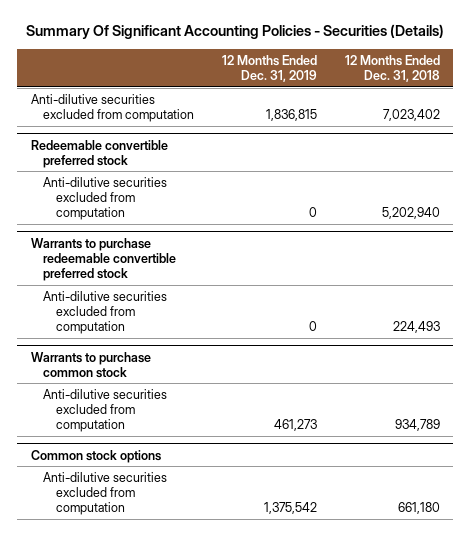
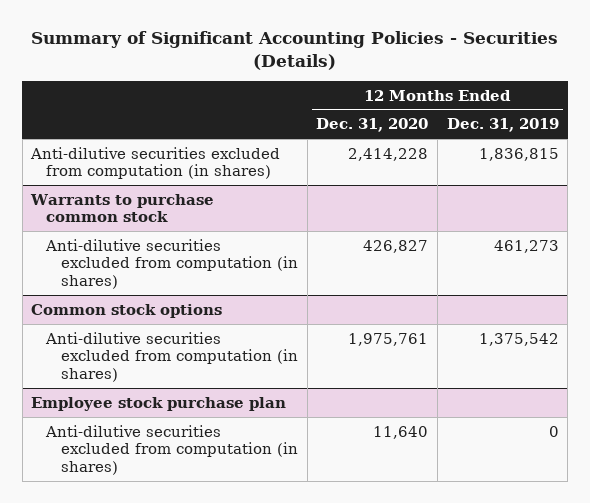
[26,24,445,40] Summary Of Significant Accounting Policies - Securities (Details) -> [30,31,558,70] Summary of Significant Accounting Policies - Securities (Details)
[344,54,440,83] 12 Months Ended Dec. 31, 2018 -> none
none -> [316,118,429,133] Dec. 31, 2020
[30,139,168,168] Redeemable convertible preferred stock -> none
[43,176,168,221] Anti-dilutive securities excluded from computation -> none
[30,237,177,281] Warrants to purchase redeemable convertible preferred stock -> none
[43,290,168,335] Anti-dilutive securities excluded from computation -> none
[30,93,195,123] Anti-dilutive securities excluded from computation -> [30,146,281,180] Anti-dilutive securities excluded from computation (in shares)
[43,388,168,433] Anti-dilutive securities excluded from computation -> [45,238,298,289] Anti-dilutive securities excluded from computation (in shares)
[43,471,168,516] Anti-dilutive securities excluded from computation -> [45,331,298,382] Anti-dilutive securities excluded from computation (in shares)
none -> [31,396,287,411] Employee stock purchase plan
none -> [45,424,298,475] Anti-dilutive securities excluded from computation (in shares)

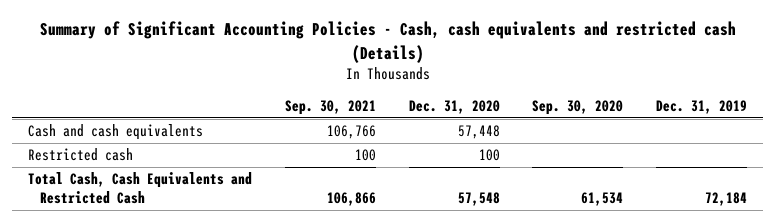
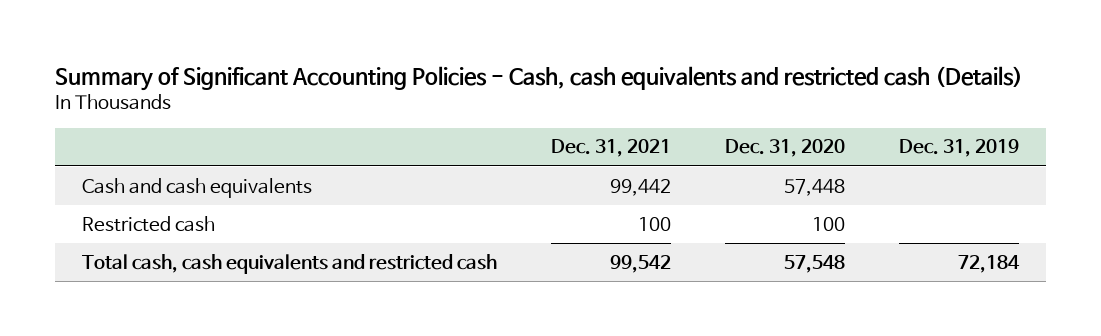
[284,100,376,116] Sep. 30, 2021 -> none
[532,100,624,116] Sep. 30, 2020 -> none
none -> [550,139,671,158] Dec. 31, 2021
[28,172,253,205] Total Cash, Cash Equivalents and Restricted Cash -> [81,253,497,274] Total cash, cash equivalents and restricted cash

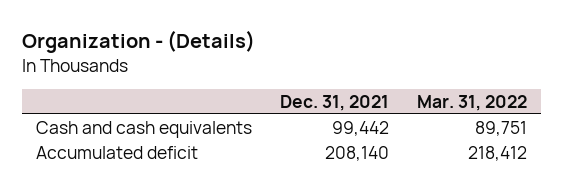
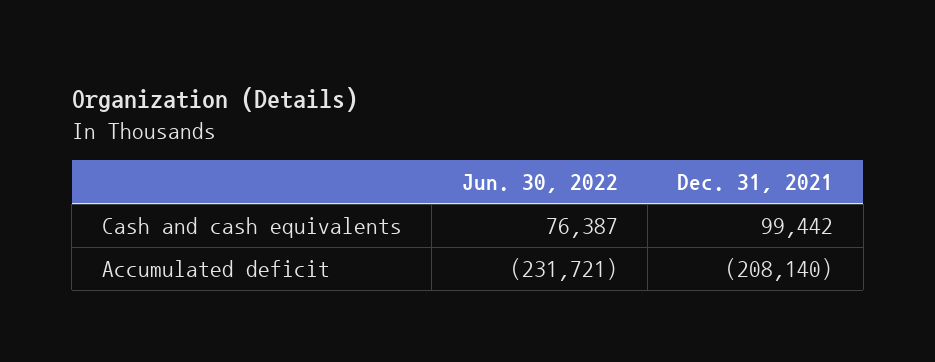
[21,30,255,54] Organization - (Details) -> [71,86,358,112] Organization (Details)
[416,94,527,111] Mar. 31, 2022 -> none
none -> [461,174,618,194] Jun. 30, 2022
[324,145,389,161] 208,140 -> [725,257,834,281] (208,140)

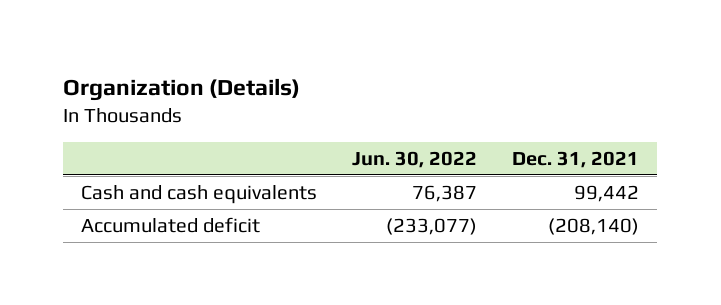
[509,257,618,281] (231,721) -> [386,218,478,236] (233,077)

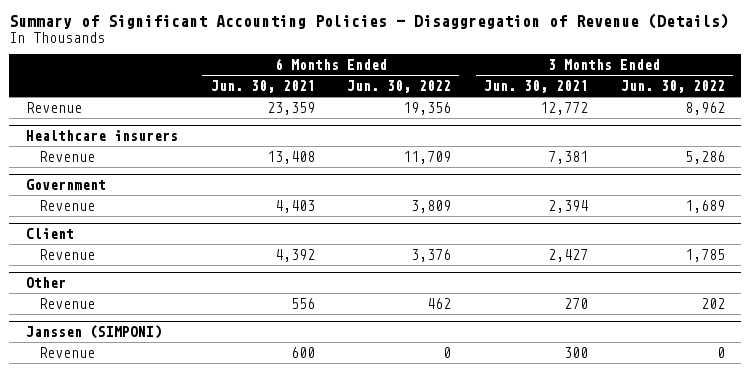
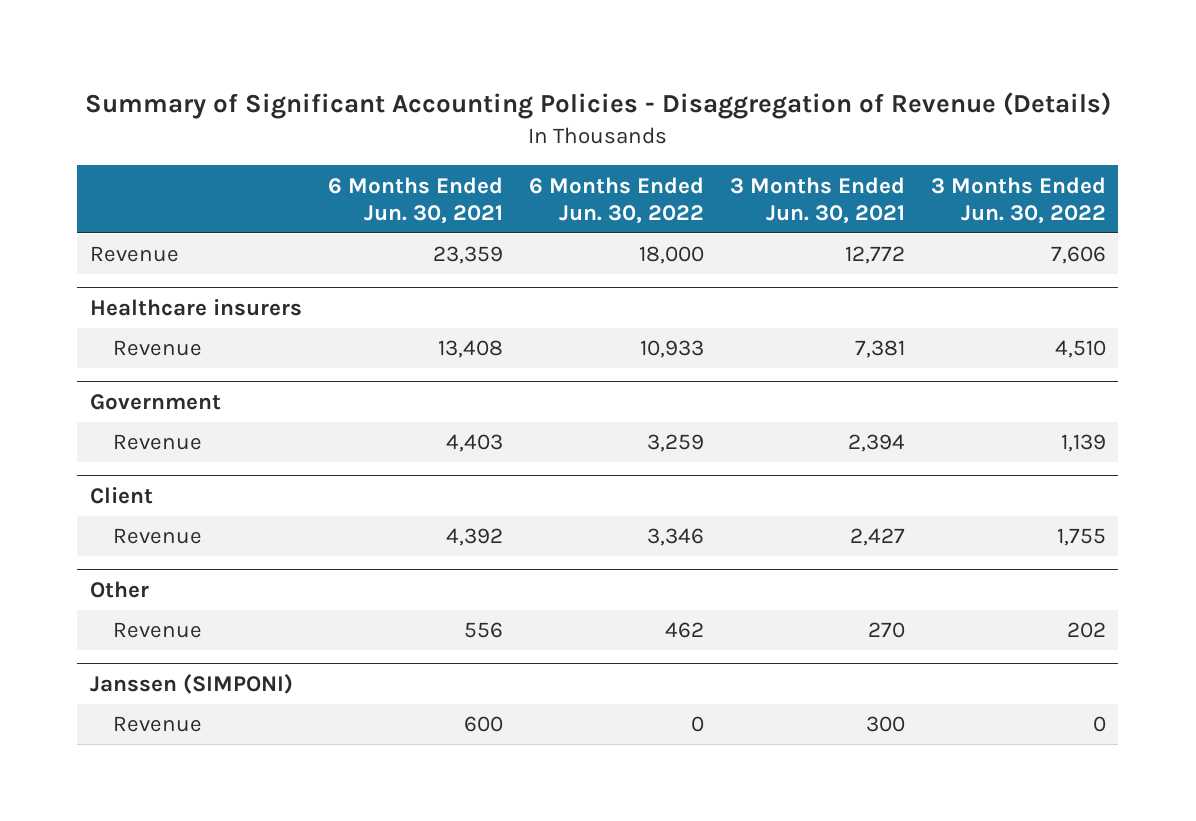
[403,101,452,115] 19,356 -> [638,246,704,265] 18,000
[684,101,725,115] 8,962 -> [1050,246,1106,265] 7,606
[403,150,452,164] 11,709 -> [639,340,704,359] 10,933
[684,150,725,164] 5,286 -> [1054,340,1106,359] 4,510
[411,199,452,213] 3,809 -> [646,434,704,453] 3,259
[684,199,725,213] 1,689 -> [1060,434,1106,453] 1,139
[411,248,452,262] 3,376 -> [646,528,704,547] 3,346
[684,248,725,262] 1,785 -> [1056,528,1106,547] 1,755

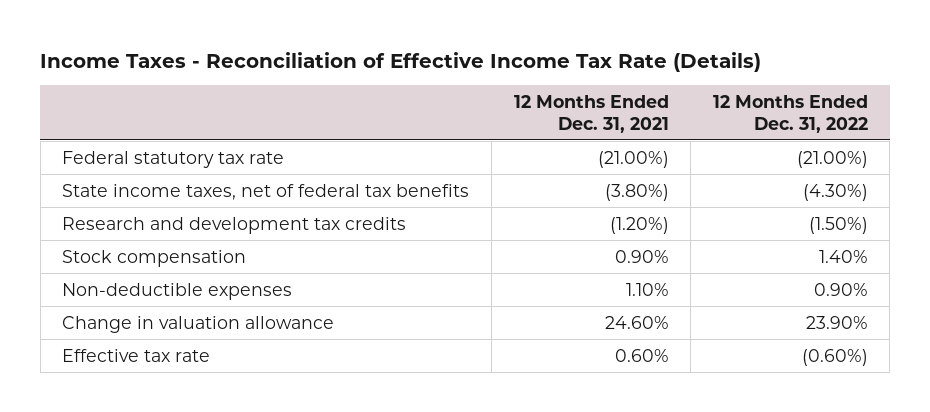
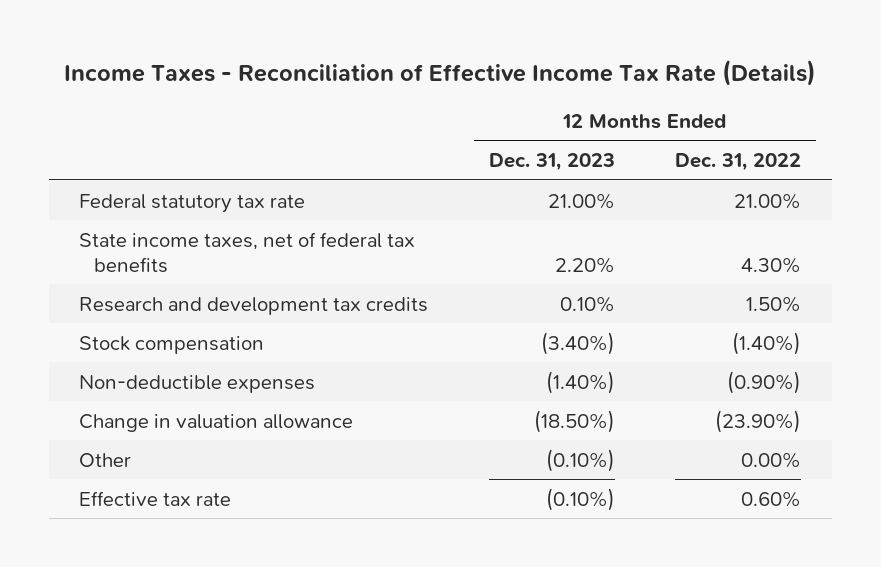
[513,94,669,133] 12 Months Ended Dec. 31, 2021 -> none
none -> [488,153,615,172] Dec. 31, 2023
[796,150,868,168] (21.00%) -> [734,192,802,209] 21.00%
[802,183,868,201] (4.30%) -> [741,256,802,273] 4.30%
[808,216,868,234] (1.50%) -> [746,295,802,312] 1.50%
[818,249,868,263] 1.40% -> [732,331,802,355] (1.40%)
[813,282,868,296] 0.90% -> [727,370,802,394] (0.90%)
[805,315,868,329] 23.90% -> [715,409,802,433] (23.90%)
none -> [79,452,132,467] Other
[801,348,868,366] (0.60%) -> [741,490,802,507] 0.60%

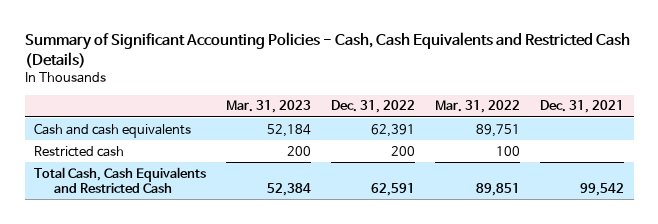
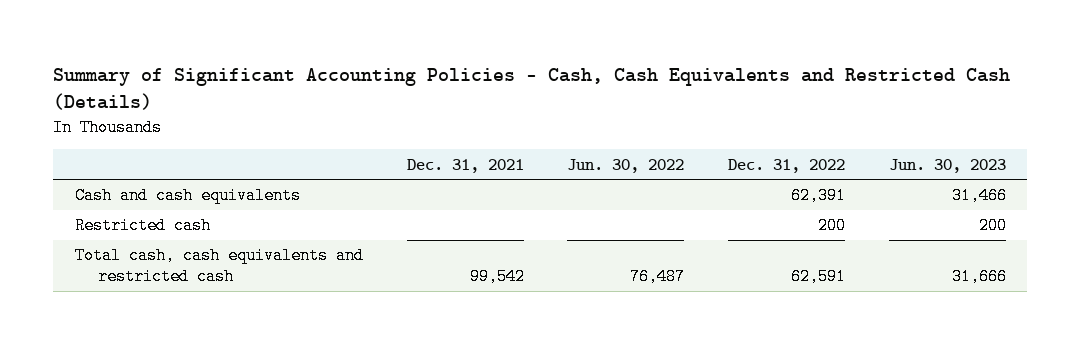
[226,100,312,114] Mar. 31, 2023 -> none
[434,100,520,114] Mar. 31, 2022 -> none
none -> [567,158,685,173] Jun. 30, 2022
none -> [888,158,1006,173] Jun. 30, 2023
[34,166,207,193] Total Cash, Cash Equivalents and Restricted Cash -> [74,247,364,286] Total cash, cash equivalents and restricted cash

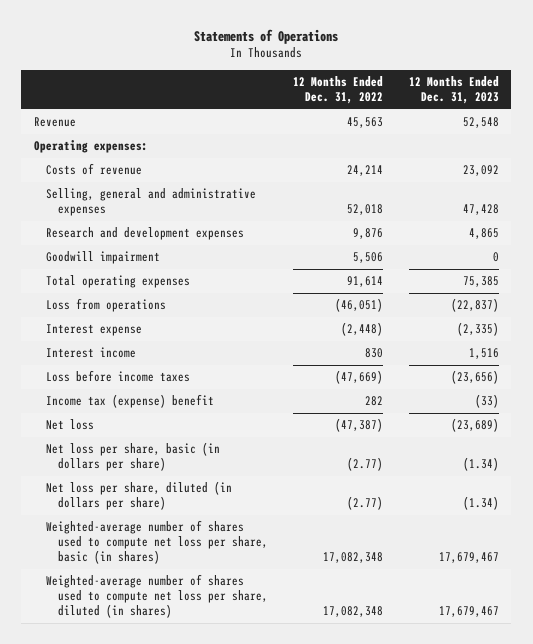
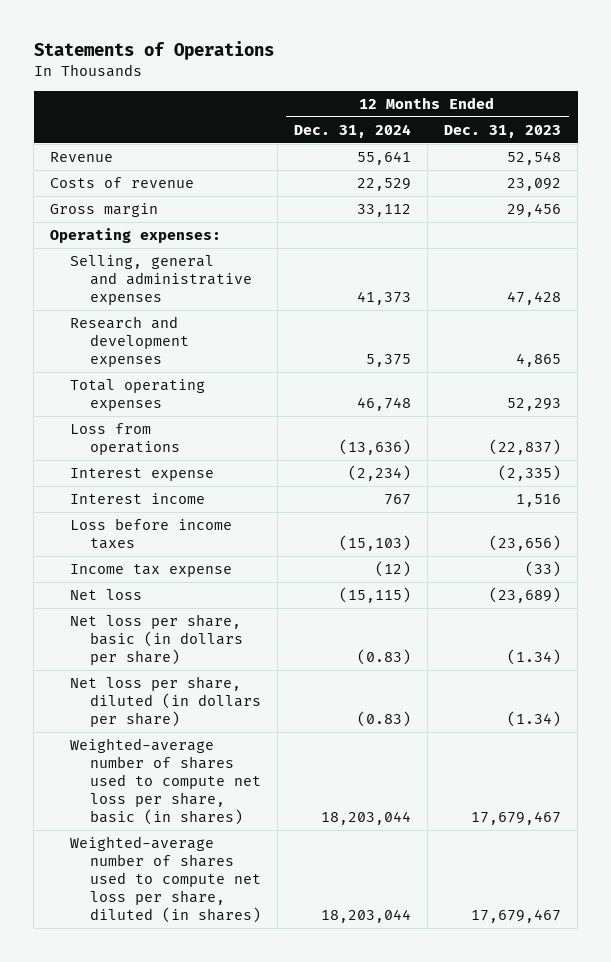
[293,76,384,104] 12 Months Ended Dec. 31, 2022 -> none
none -> [293,123,411,138] Dec. 31, 2024
none -> [50,203,159,218] Gross margin
[34,140,149,154] Operating expenses: -> [50,228,222,244] Operating expenses:
[46,251,161,265] Goodwill impairment -> none
[462,276,499,288] 75,385 -> [506,398,561,412] 52,293
[46,394,215,409] Income tax (expense) benefit -> [70,564,233,578] Income tax expense

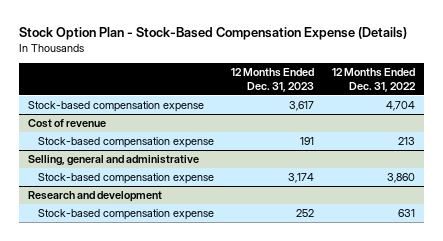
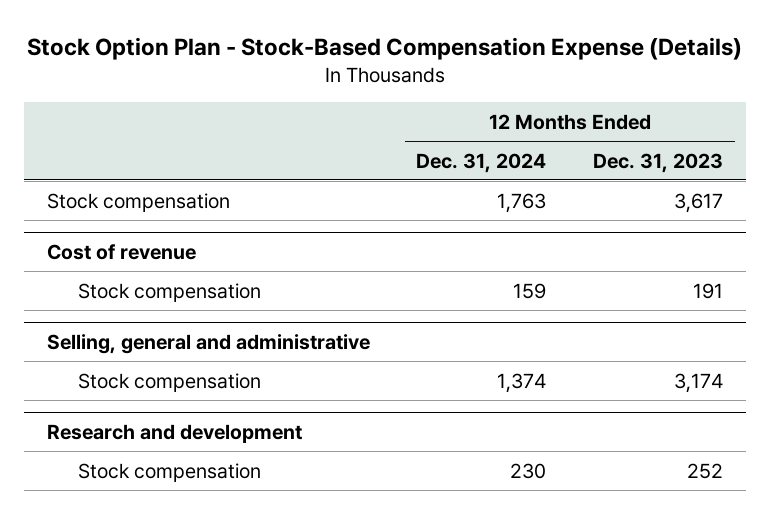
[331,67,416,92] 12 Months Ended Dec. 31, 2022 -> none
none -> [416,152,547,173] Dec. 31, 2024
[28,101,205,113] Stock-based compensation expense -> [46,192,230,212] Stock compensation
[37,137,214,149] Stock-based compensation expense -> [77,282,261,302] Stock compensation
[37,173,214,185] Stock-based compensation expense -> [77,372,261,392] Stock compensation
[37,209,214,221] Stock-based compensation expense -> [77,462,261,482] Stock compensation

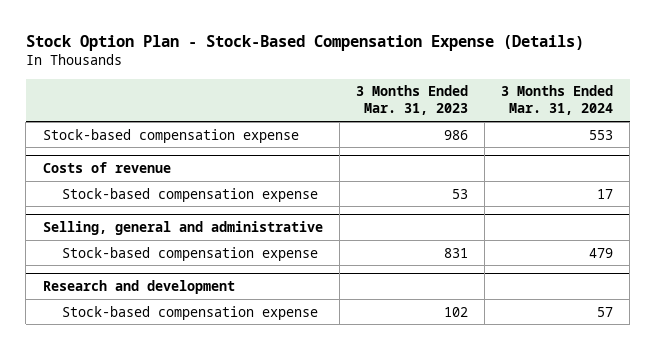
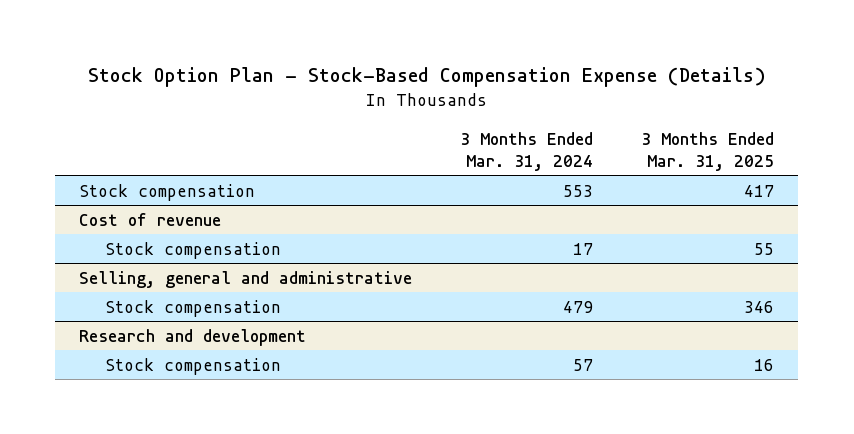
[355,85,468,116] 3 Months Ended Mar. 31, 2023 -> none
none -> [641,131,775,171] 3 Months Ended Mar. 31, 2025
[42,128,299,143] Stock-based compensation expense -> [79,183,256,201] Stock compensation
[42,162,171,174] Costs of revenue -> [79,212,222,226] Cost of revenue
[62,187,319,202] Stock-based compensation expense -> [104,241,281,259] Stock compensation
[62,246,319,261] Stock-based compensation expense -> [104,299,281,317] Stock compensation
[62,305,319,320] Stock-based compensation expense -> [104,357,281,375] Stock compensation

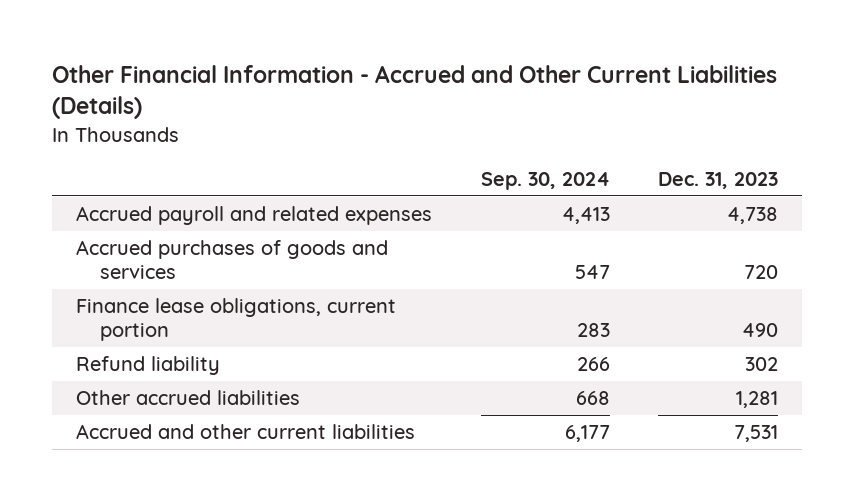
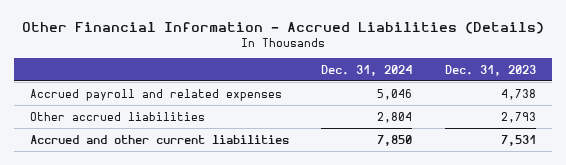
[52,65,778,120] Other Financial Information - Accrued and Other Current Liabilities (Details) -> [21,21,544,34] Other Financial Information - Accrued Liabilities (Details)
[480,171,610,190] Sep. 30, 2024 -> none
none -> [321,64,413,76] Dec. 31, 2024
[76,240,389,279] Accrued purchases of goods and services -> none
[76,298,397,341] Finance lease obligations, current portion -> none
[76,356,221,376] Refund liability -> none
[735,391,778,409] 1,281 -> [500,111,536,123] 2,793

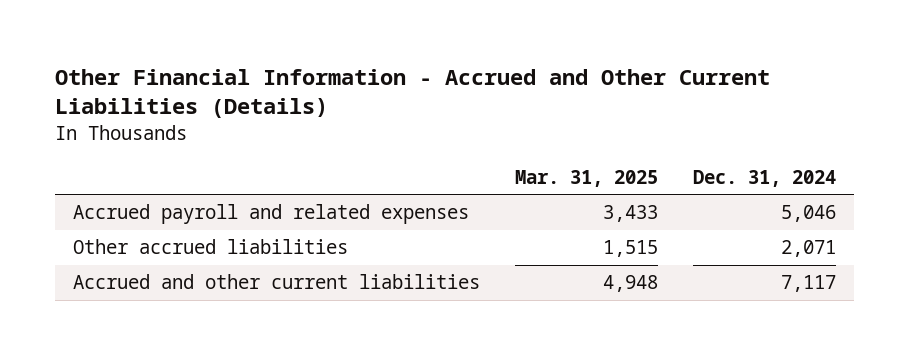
[21,21,544,34] Other Financial Information - Accrued Liabilities (Details) -> [54,68,770,119] Other Financial Information - Accrued and Other Current Liabilities (Details)
[444,64,536,76] Dec. 31, 2023 -> none
none -> [515,169,659,187] Mar. 31, 2025
[377,111,413,123] 2,804 -> [781,240,837,258] 2,071
[377,134,413,146] 7,850 -> [781,275,837,293] 7,117

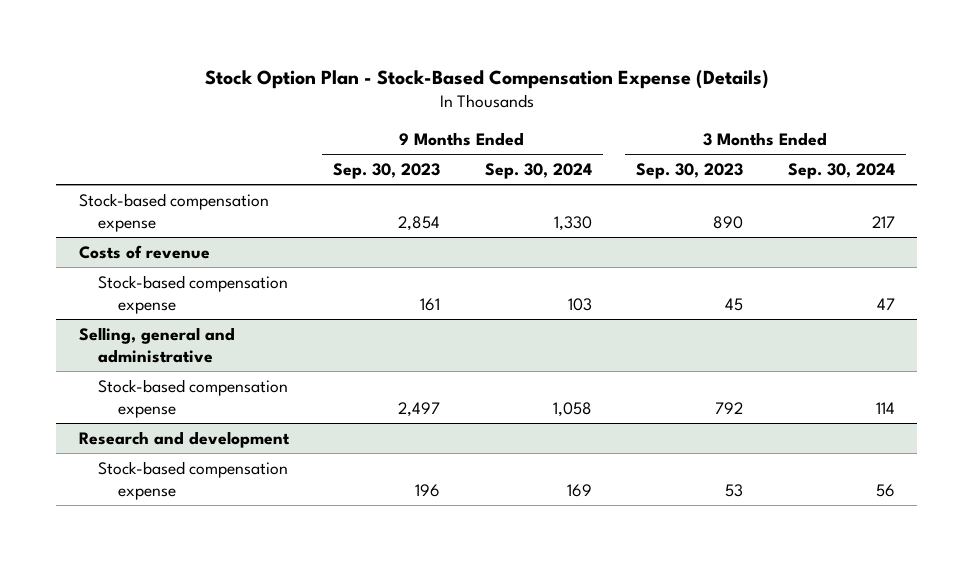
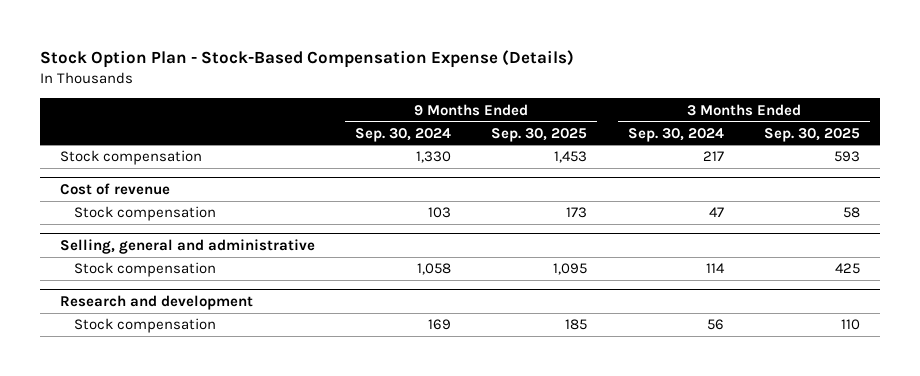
[333,163,441,180] Sep. 30, 2023 -> none
[636,163,744,180] Sep. 30, 2023 -> none
none -> [491,127,588,142] Sep. 30, 2025
none -> [763,127,860,142] Sep. 30, 2025
[78,192,269,232] Stock-based compensation expense -> [59,150,202,166] Stock compensation
[78,244,210,259] Costs of revenue -> [59,182,170,195] Cost of revenue
[98,274,289,314] Stock-based compensation expense -> [73,206,216,222] Stock compensation
[98,378,289,418] Stock-based compensation expense -> [73,262,216,278] Stock compensation
[98,460,289,500] Stock-based compensation expense -> [73,318,216,334] Stock compensation

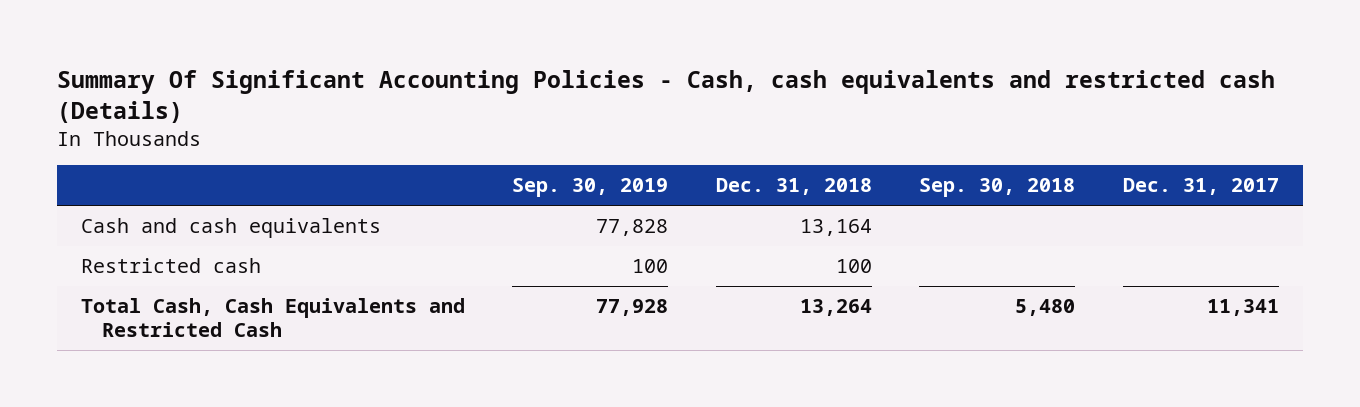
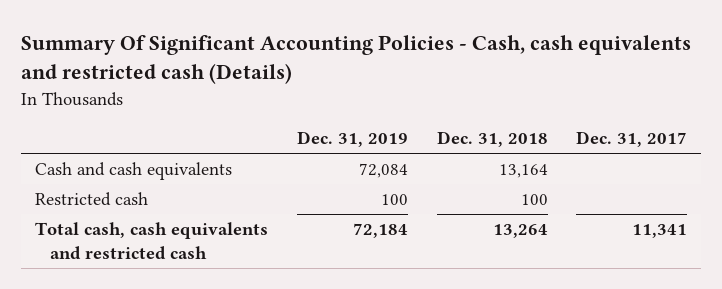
[512,178,669,198] Sep. 30, 2019 -> none
[919,178,1076,198] Sep. 30, 2018 -> none
none -> [296,131,408,148] Dec. 31, 2019
[80,298,465,338] Total Cash, Cash Equivalents and Restricted Cash -> [35,222,269,261] Total cash, cash equivalents and restricted cash

